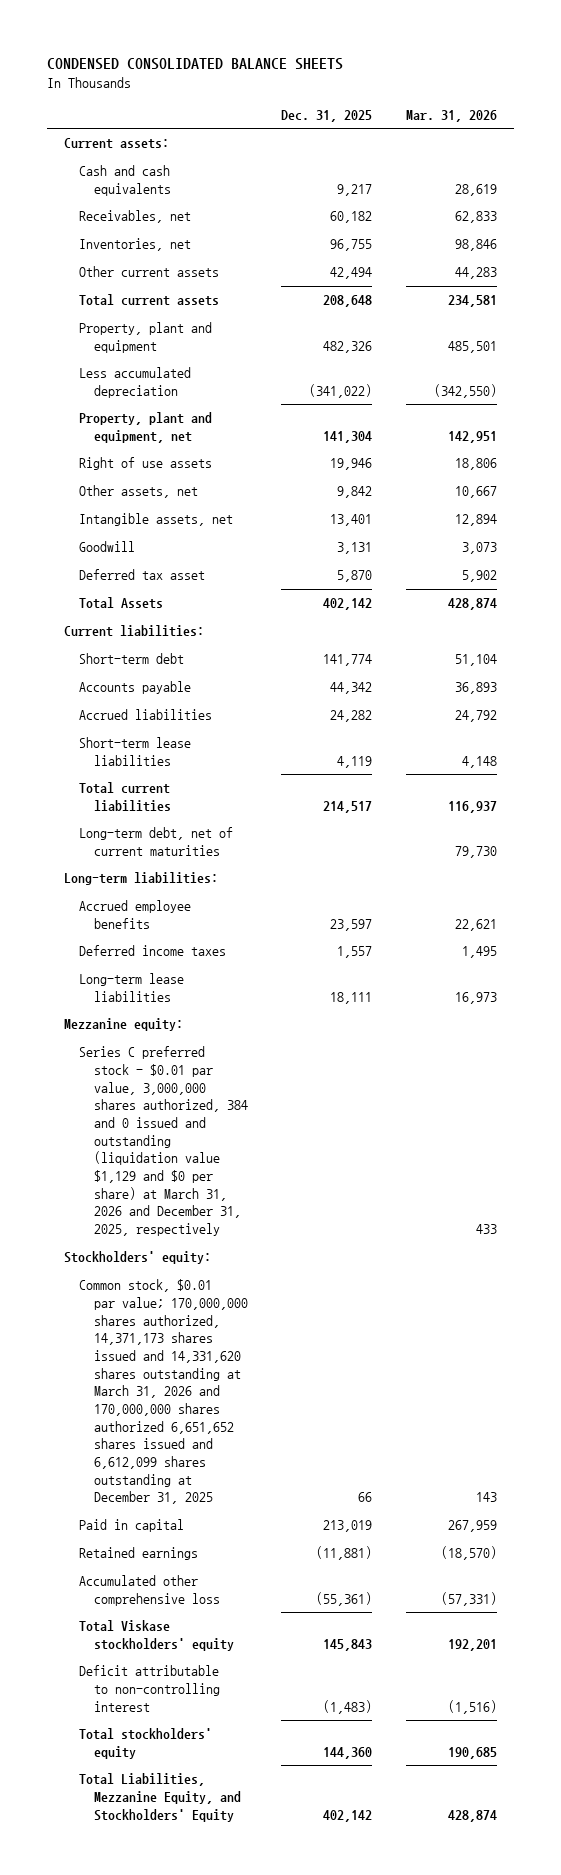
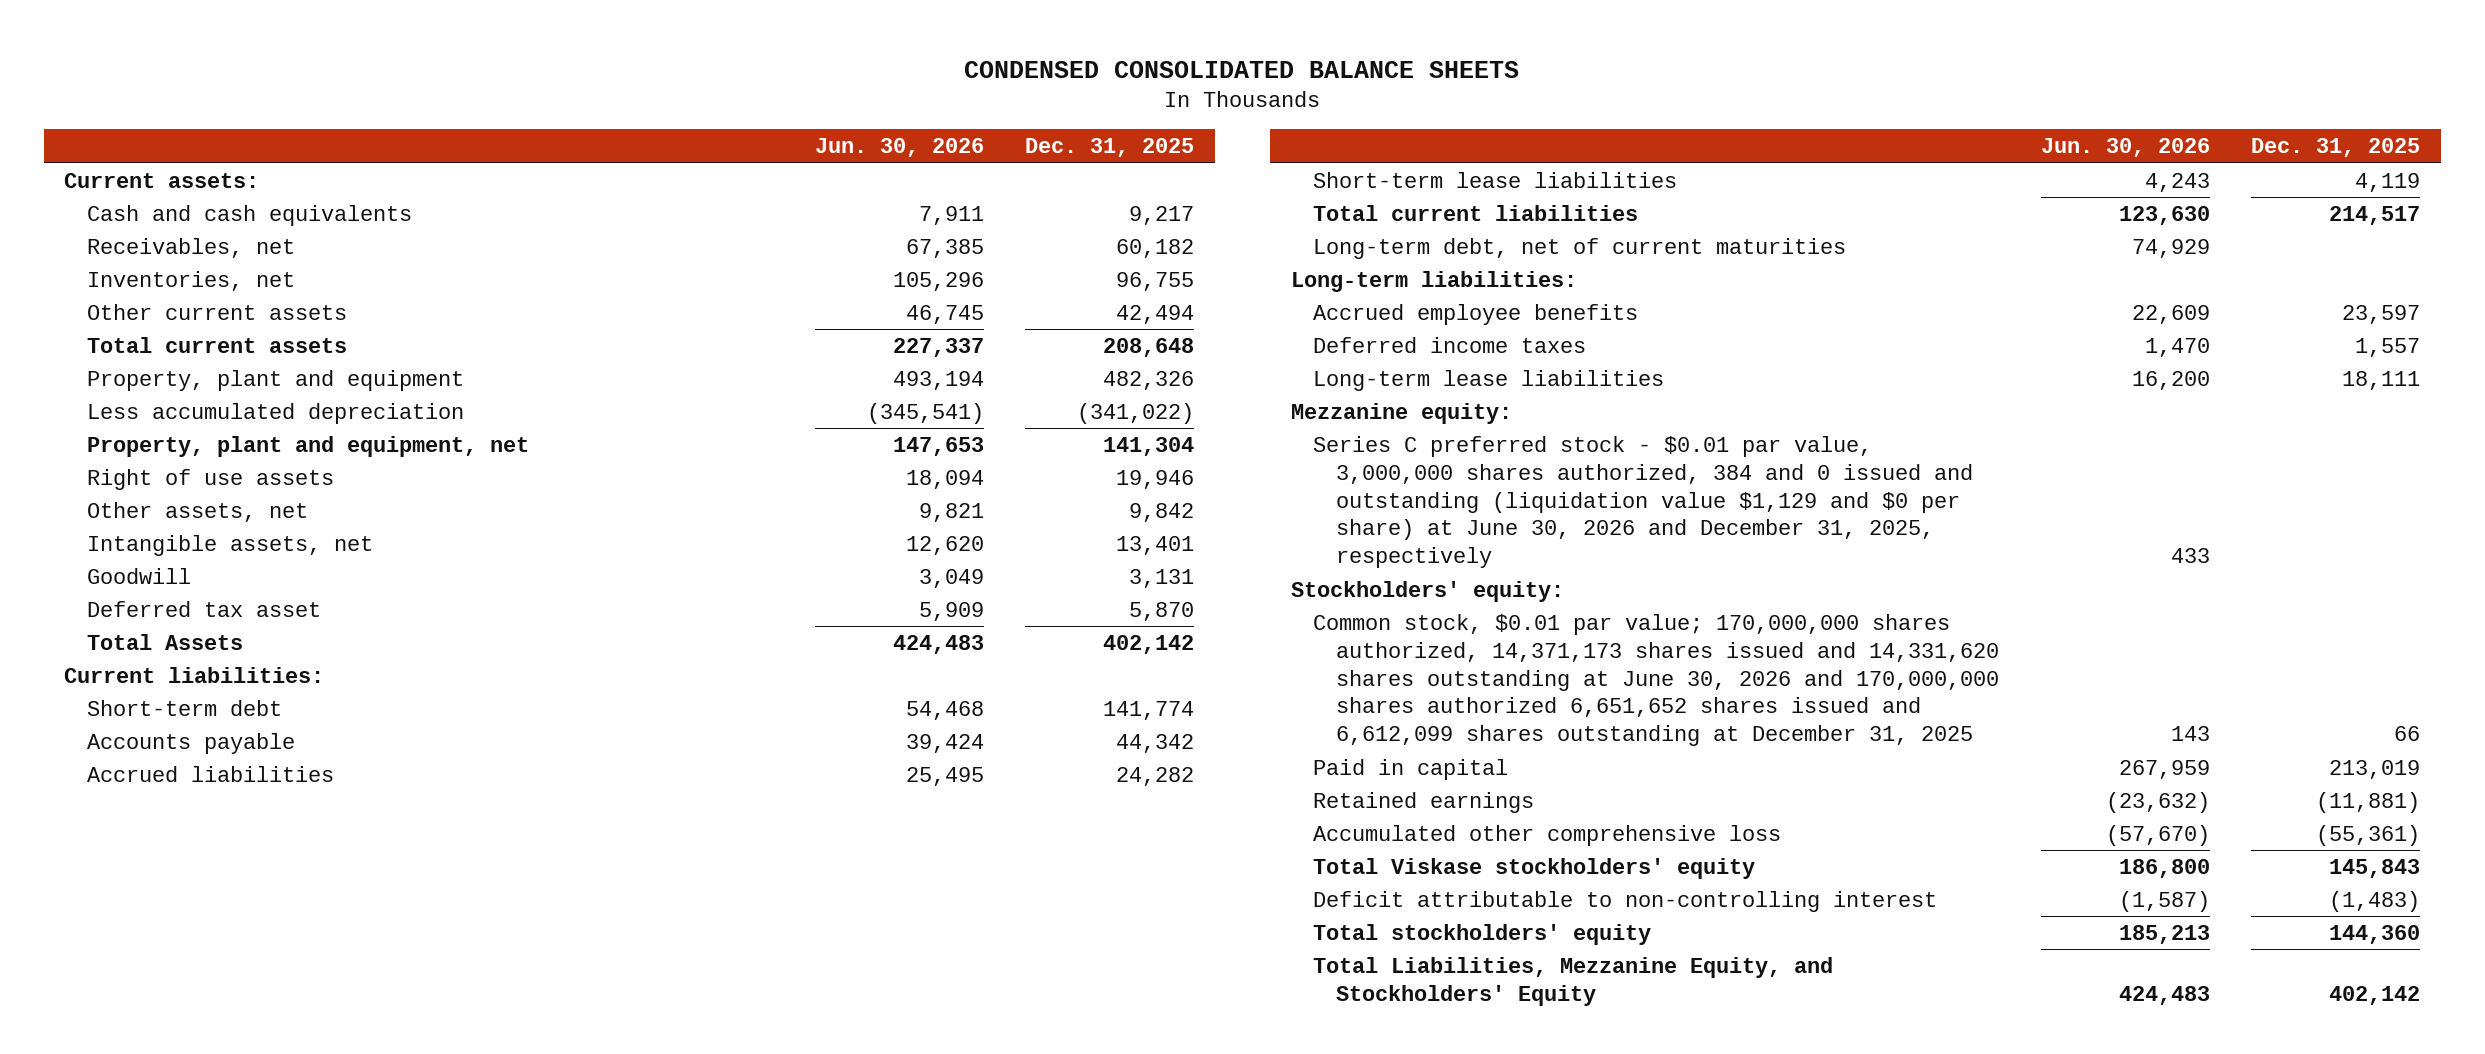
[406,109,498,122] Mar. 31, 2026 -> none
none -> [814,138,984,158] Jun. 30, 2026
[78,1046,248,1237] Series C preferred stock - $0.01 par value, 3,000,000 shares authorized, 384 and 0 issued and outstanding (liquidation value $1,129 and $0 per share) at March 31, 2026 and December 31, 2025, respectively -> [1313,435,1974,569] Series C preferred stock - $0.01 par value, 3,000,000 shares authorized, 384 and 0 issued and outstanding (liquidation value $1,129 and $0 per share) at June 30, 2026 and December 31, 2025, respectively
[78,1279,248,1505] Common stock, $0.01 par value; 170,000,000 shares authorized, 14,371,173 shares issued and 14,331,620 shares outstanding at March 31, 2026 and 170,000,000 shares authorized 6,651,652 shares issued and 6,612,099 shares outstanding at December 31, 2025 -> [1313,613,2000,747] Common stock, $0.01 par value; 170,000,000 shares authorized, 14,371,173 shares issued and 14,331,620 shares outstanding at June 30, 2026 and 170,000,000 shares authorized 6,651,652 shares issued and 6,612,099 shares outstanding at December 31, 2025

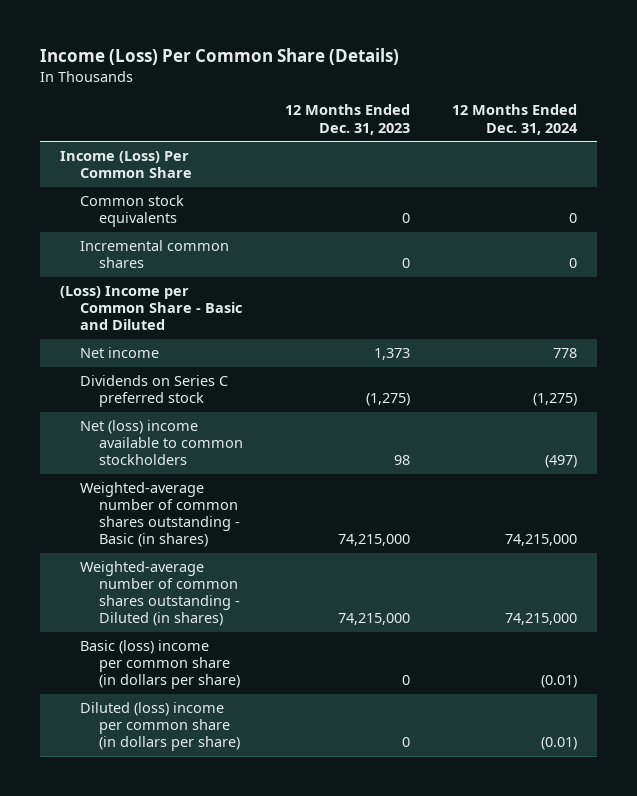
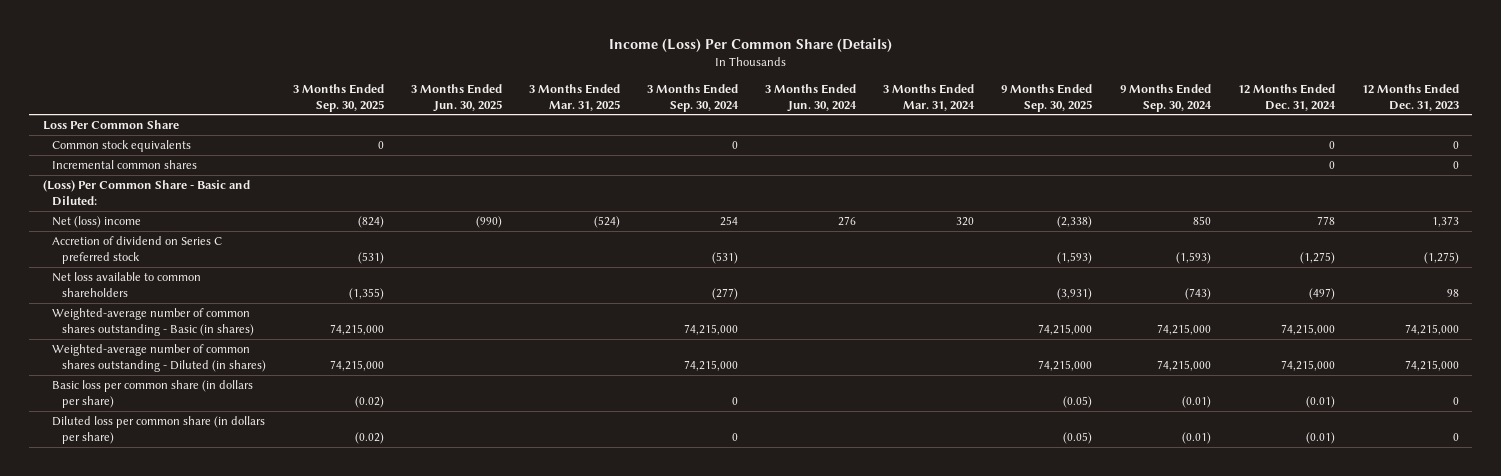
none -> [292,83,384,112] 3 Months Ended Sep. 30, 2025
none -> [411,83,503,112] 3 Months Ended Jun. 30, 2025
none -> [529,83,621,111] 3 Months Ended Mar. 31, 2025
none -> [647,83,740,112] 3 Months Ended Sep. 30, 2024
none -> [765,83,858,112] 3 Months Ended Jun. 30, 2024
none -> [883,83,976,111] 3 Months Ended Mar. 31, 2024
none -> [1001,83,1093,112] 9 Months Ended Sep. 30, 2025
none -> [1119,83,1212,112] 9 Months Ended Sep. 30, 2024
[60,151,192,179] Income (Loss) Per Common Share -> [42,119,179,130] Loss Per Common Share
[60,286,242,331] (Loss) Income per Common Share - Basic and Diluted -> [42,179,250,206] (Loss) Per Common Share - Basic and Diluted:
[79,347,159,359] Net income -> [52,215,142,228] Net (loss) income
[79,375,228,408] Dividends on Series C preferred stock -> [52,235,223,264] Accretion of dividend on Series C preferred stock
[79,420,244,466] Net (loss) income available to common stockholders -> [52,271,202,297] Net loss available to common shareholders
[79,640,241,690] Basic (loss) income per common share (in dollars per share) -> [52,379,254,408] Basic loss per common share (in dollars per share)
[79,702,241,752] Diluted (loss) income per common share (in dollars per share) -> [52,415,266,444] Diluted loss per common share (in dollars per share)

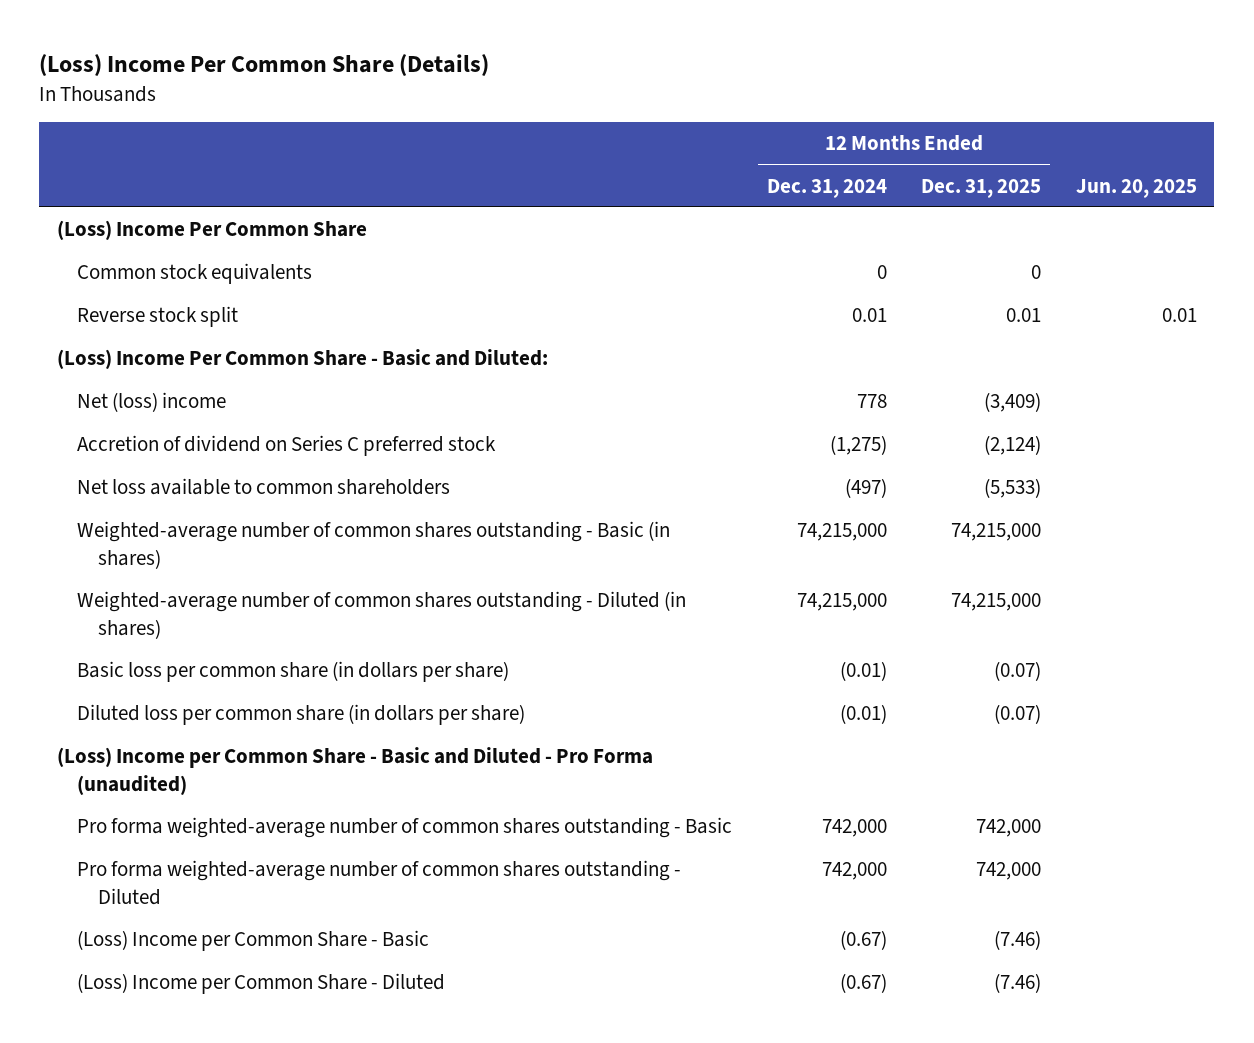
[608,37,892,52] Income (Loss) Per Common Share (Details) -> [39,54,490,77] (Loss) Income Per Common Share (Details)
[292,83,384,112] 3 Months Ended Sep. 30, 2025 -> none
[411,83,503,112] 3 Months Ended Jun. 30, 2025 -> none
[529,83,621,111] 3 Months Ended Mar. 31, 2025 -> none
[647,83,740,112] 3 Months Ended Sep. 30, 2024 -> none
[765,83,858,112] 3 Months Ended Jun. 30, 2024 -> none
[883,83,976,111] 3 Months Ended Mar. 31, 2024 -> none
[1001,83,1093,112] 9 Months Ended Sep. 30, 2025 -> none
[1119,83,1212,112] 9 Months Ended Sep. 30, 2024 -> none
[1361,83,1459,111] 12 Months Ended Dec. 31, 2023 -> none
none -> [921,178,1042,198] Dec. 31, 2025
none -> [1076,178,1198,198] Jun. 20, 2025
[42,119,179,130] Loss Per Common Share -> [56,220,367,241] (Loss) Income Per Common Share
[52,159,198,169] Incremental common shares -> none
none -> [77,306,239,328] Reverse stock split
[42,179,250,206] (Loss) Per Common Share - Basic and Diluted: -> [56,349,548,370] (Loss) Income Per Common Share - Basic and Diluted:
none -> [56,747,653,795] (Loss) Income per Common Share - Basic and Diluted - Pro Forma (unaudited)
none -> [77,817,733,839] Pro forma weighted-average number of common shares outstanding - Basic
none -> [77,860,682,905] Pro forma weighted-average number of common shares outstanding - Diluted
none -> [77,930,430,952] (Loss) Income per Common Share - Basic
none -> [77,973,446,995] (Loss) Income per Common Share - Diluted

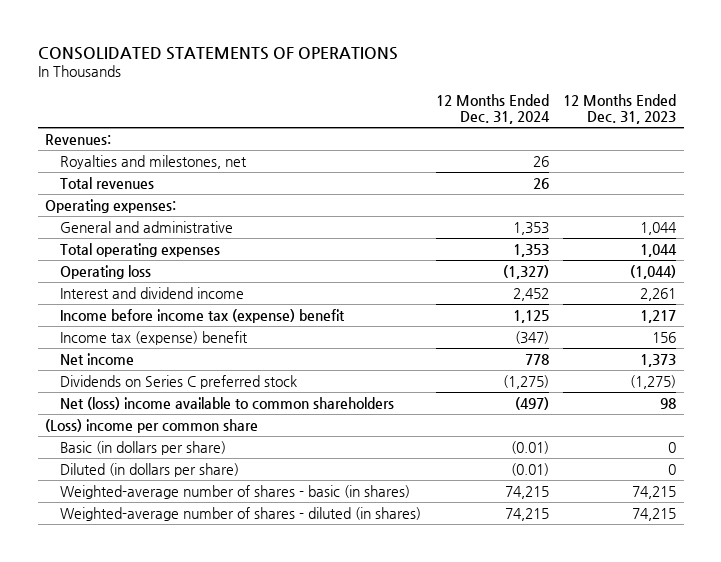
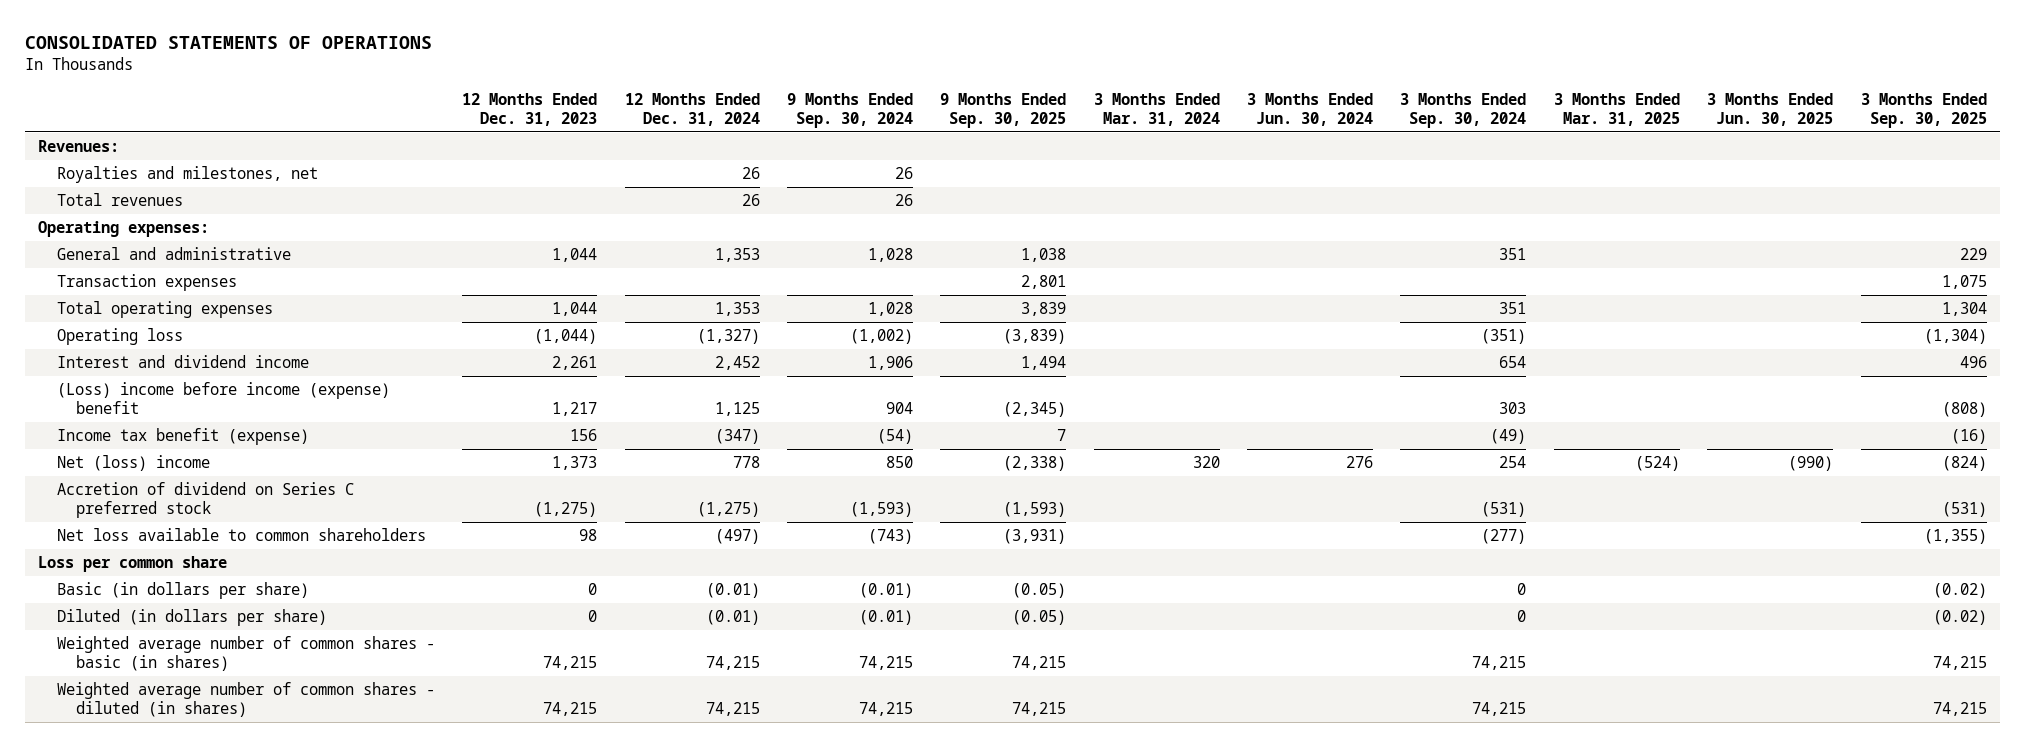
none -> [786,93,913,128] 9 Months Ended Sep. 30, 2024
none -> [940,93,1067,128] 9 Months Ended Sep. 30, 2025
none -> [1093,93,1220,126] 3 Months Ended Mar. 31, 2024
none -> [1247,93,1374,126] 3 Months Ended Jun. 30, 2024
none -> [1400,93,1527,128] 3 Months Ended Sep. 30, 2024
none -> [1553,93,1680,126] 3 Months Ended Mar. 31, 2025
none -> [1707,93,1834,126] 3 Months Ended Jun. 30, 2025
none -> [1860,93,1987,128] 3 Months Ended Sep. 30, 2025
none -> [56,274,237,292] Transaction expenses
[59,308,345,323] Income before income tax (expense) benefit -> [56,382,390,414] (Loss) income before income (expense) benefit
[59,330,248,345] Income tax (expense) benefit -> [56,428,309,446] Income tax benefit (expense)
[59,352,134,365] Net income -> [56,455,210,472] Net (loss) income
[59,374,297,389] Dividends on Series C preferred stock -> [56,482,354,518] Accretion of dividend on Series C preferred stock
[59,396,394,410] Net (loss) income available to common shareholders -> [56,528,426,542] Net loss available to common shareholders
[45,418,259,433] (Loss) income per common share -> [38,556,228,573] Loss per common share
[59,484,410,499] Weighted-average number of shares - basic (in shares) -> [56,636,435,671] Weighted average number of common shares - basic (in shares)
[59,506,421,521] Weighted-average number of shares - diluted (in shares) -> [56,682,435,717] Weighted average number of common shares - diluted (in shares)

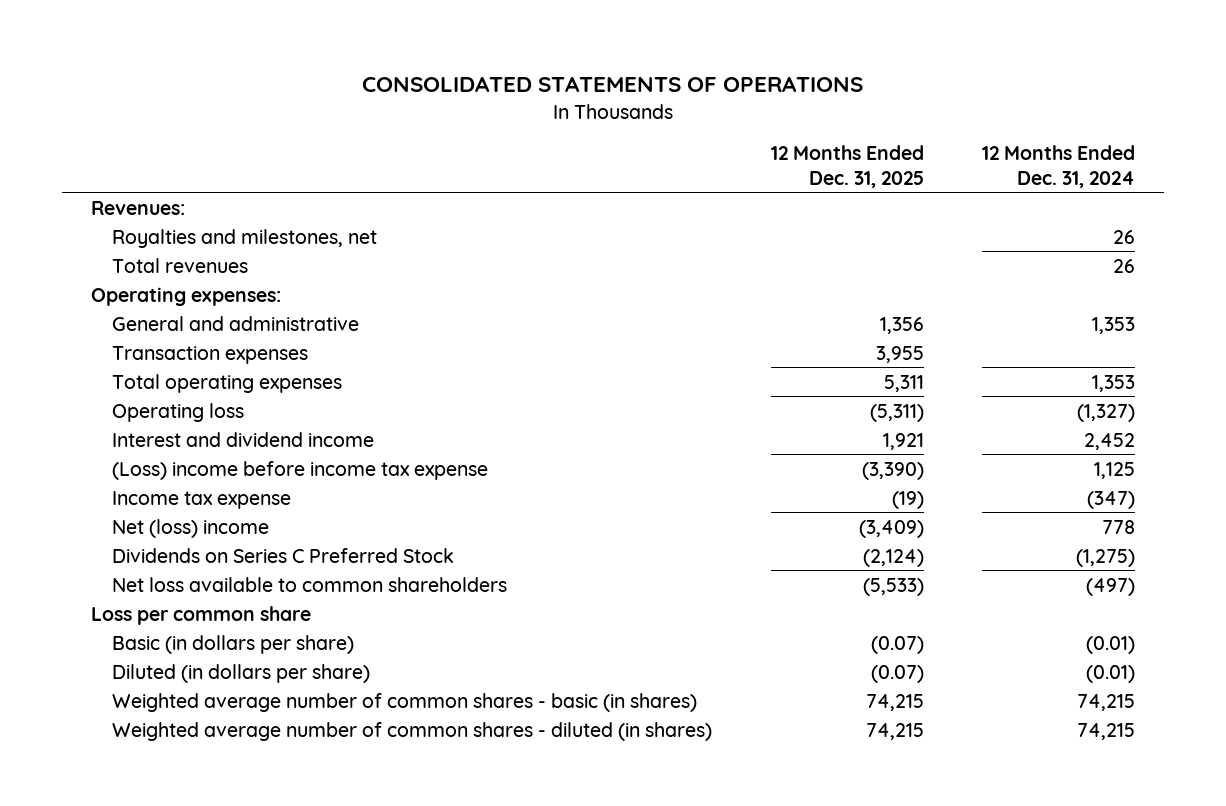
[462,93,598,126] 12 Months Ended Dec. 31, 2023 -> none
[786,93,913,128] 9 Months Ended Sep. 30, 2024 -> none
[940,93,1067,128] 9 Months Ended Sep. 30, 2025 -> none
[1093,93,1220,126] 3 Months Ended Mar. 31, 2024 -> none
[1247,93,1374,126] 3 Months Ended Jun. 30, 2024 -> none
[1400,93,1527,128] 3 Months Ended Sep. 30, 2024 -> none
[1553,93,1680,126] 3 Months Ended Mar. 31, 2025 -> none
[1707,93,1834,126] 3 Months Ended Jun. 30, 2025 -> none
[1860,93,1987,128] 3 Months Ended Sep. 30, 2025 -> none
none -> [770,145,924,188] 12 Months Ended Dec. 31, 2025
[56,382,390,414] (Loss) income before income (expense) benefit -> [112,460,489,480] (Loss) income before income tax expense
[56,428,309,446] Income tax benefit (expense) -> [112,490,292,509] Income tax expense
[56,482,354,518] Accretion of dividend on Series C preferred stock -> [112,547,455,563] Dividends on Series C Preferred Stock

